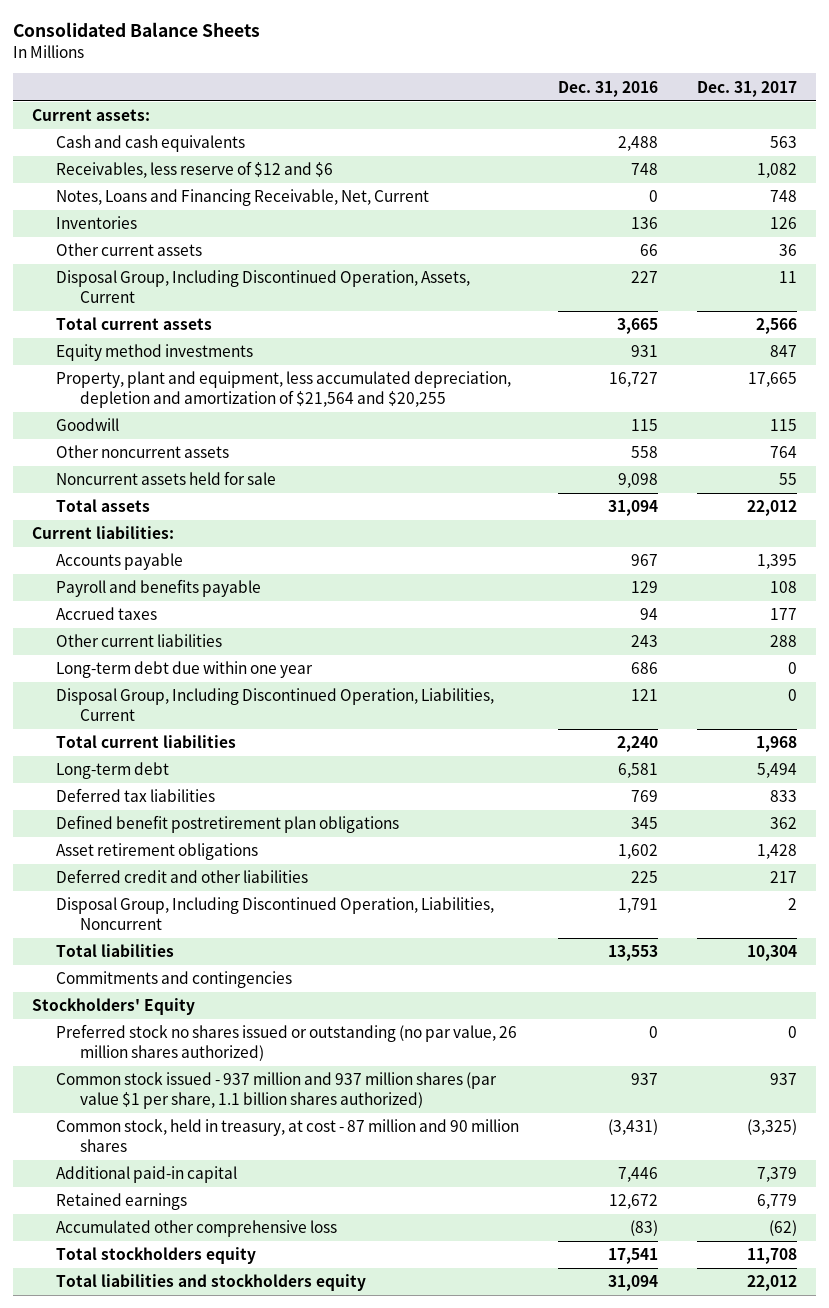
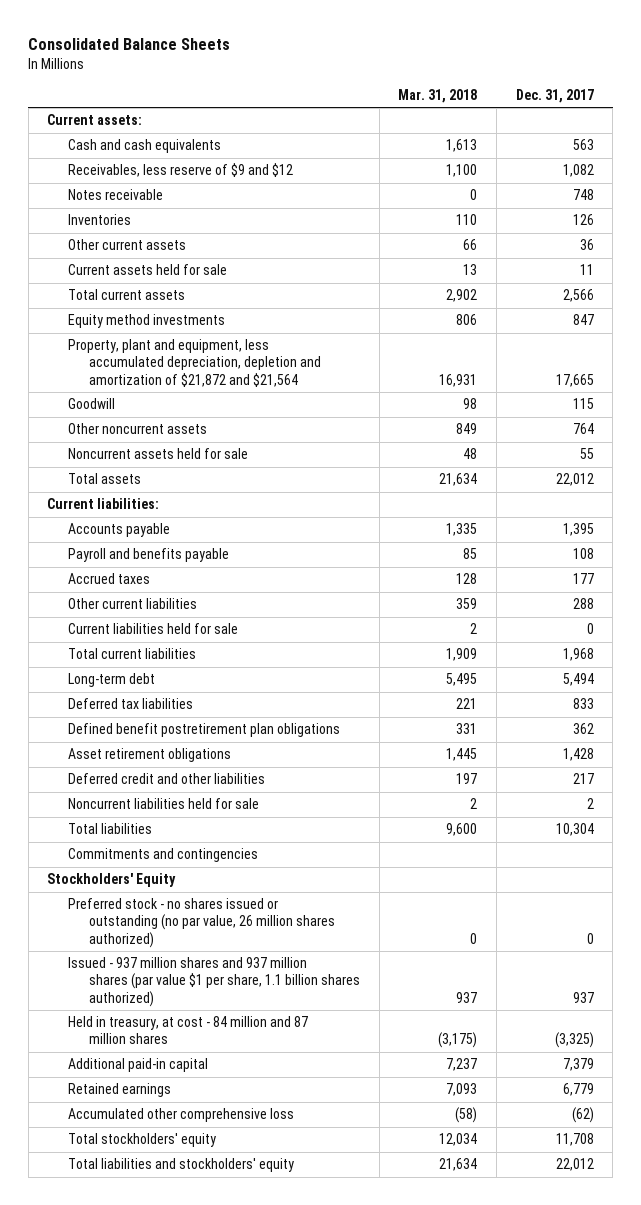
[557,80,658,97] Dec. 31, 2016 -> none
none -> [398,89,478,104] Mar. 31, 2018
[56,161,334,179] Receivables, less reserve of $12 and $6 -> [68,163,294,178] Receivables, less reserve of $9 and $12
[56,189,430,207] Notes, Loans and Financing Receivable, Net, Current -> [68,189,164,201] Notes receivable
[56,270,471,303] Disposal Group, Including Discontinued Operation, Assets, Current -> [68,264,228,276] Current assets held for sale
[56,371,512,408] Property, plant and equipment, less accumulated depreciation, depletion and amortization of $21,564 and $20,255 -> [68,339,322,387] Property, plant and equipment, less accumulated depreciation, depletion and amortization of $21,872 and $21,564
[56,661,314,679] Long-term debt due within one year -> none
[56,688,495,721] Disposal Group, Including Discontinued Operation, Liabilities, Current -> [68,623,239,635] Current liabilities held for sale
[56,897,495,930] Disposal Group, Including Discontinued Operation, Liabilities, Noncurrent -> [68,798,260,810] Noncurrent liabilities held for sale
[56,1024,518,1061] Preferred stock no shares issued or outstanding (no par value, 26 million shares authorized) -> [68,898,336,948] Preferred stock - no shares issued or outstanding (no par value, 26 million shares authorized)
[56,1072,498,1109] Common stock issued - 937 million and 937 million shares (par value $1 per share, 1.1 billion shares authorized) -> [68,957,361,1007] Issued - 937 million shares and 937 million shares (par value $1 per share, 1.1 billion shares authorized)
[56,1119,520,1152] Common stock, held in treasury, at cost - 87 million and 90 million shares -> [68,1016,309,1045] Held in treasury, at cost - 84 million and 87 million shares
[56,1247,257,1265] Total stockholders equity -> [68,1133,217,1148] Total stockholders' equity
[56,1274,367,1292] Total liabilities and stockholders equity -> [68,1158,295,1173] Total liabilities and stockholders' equity

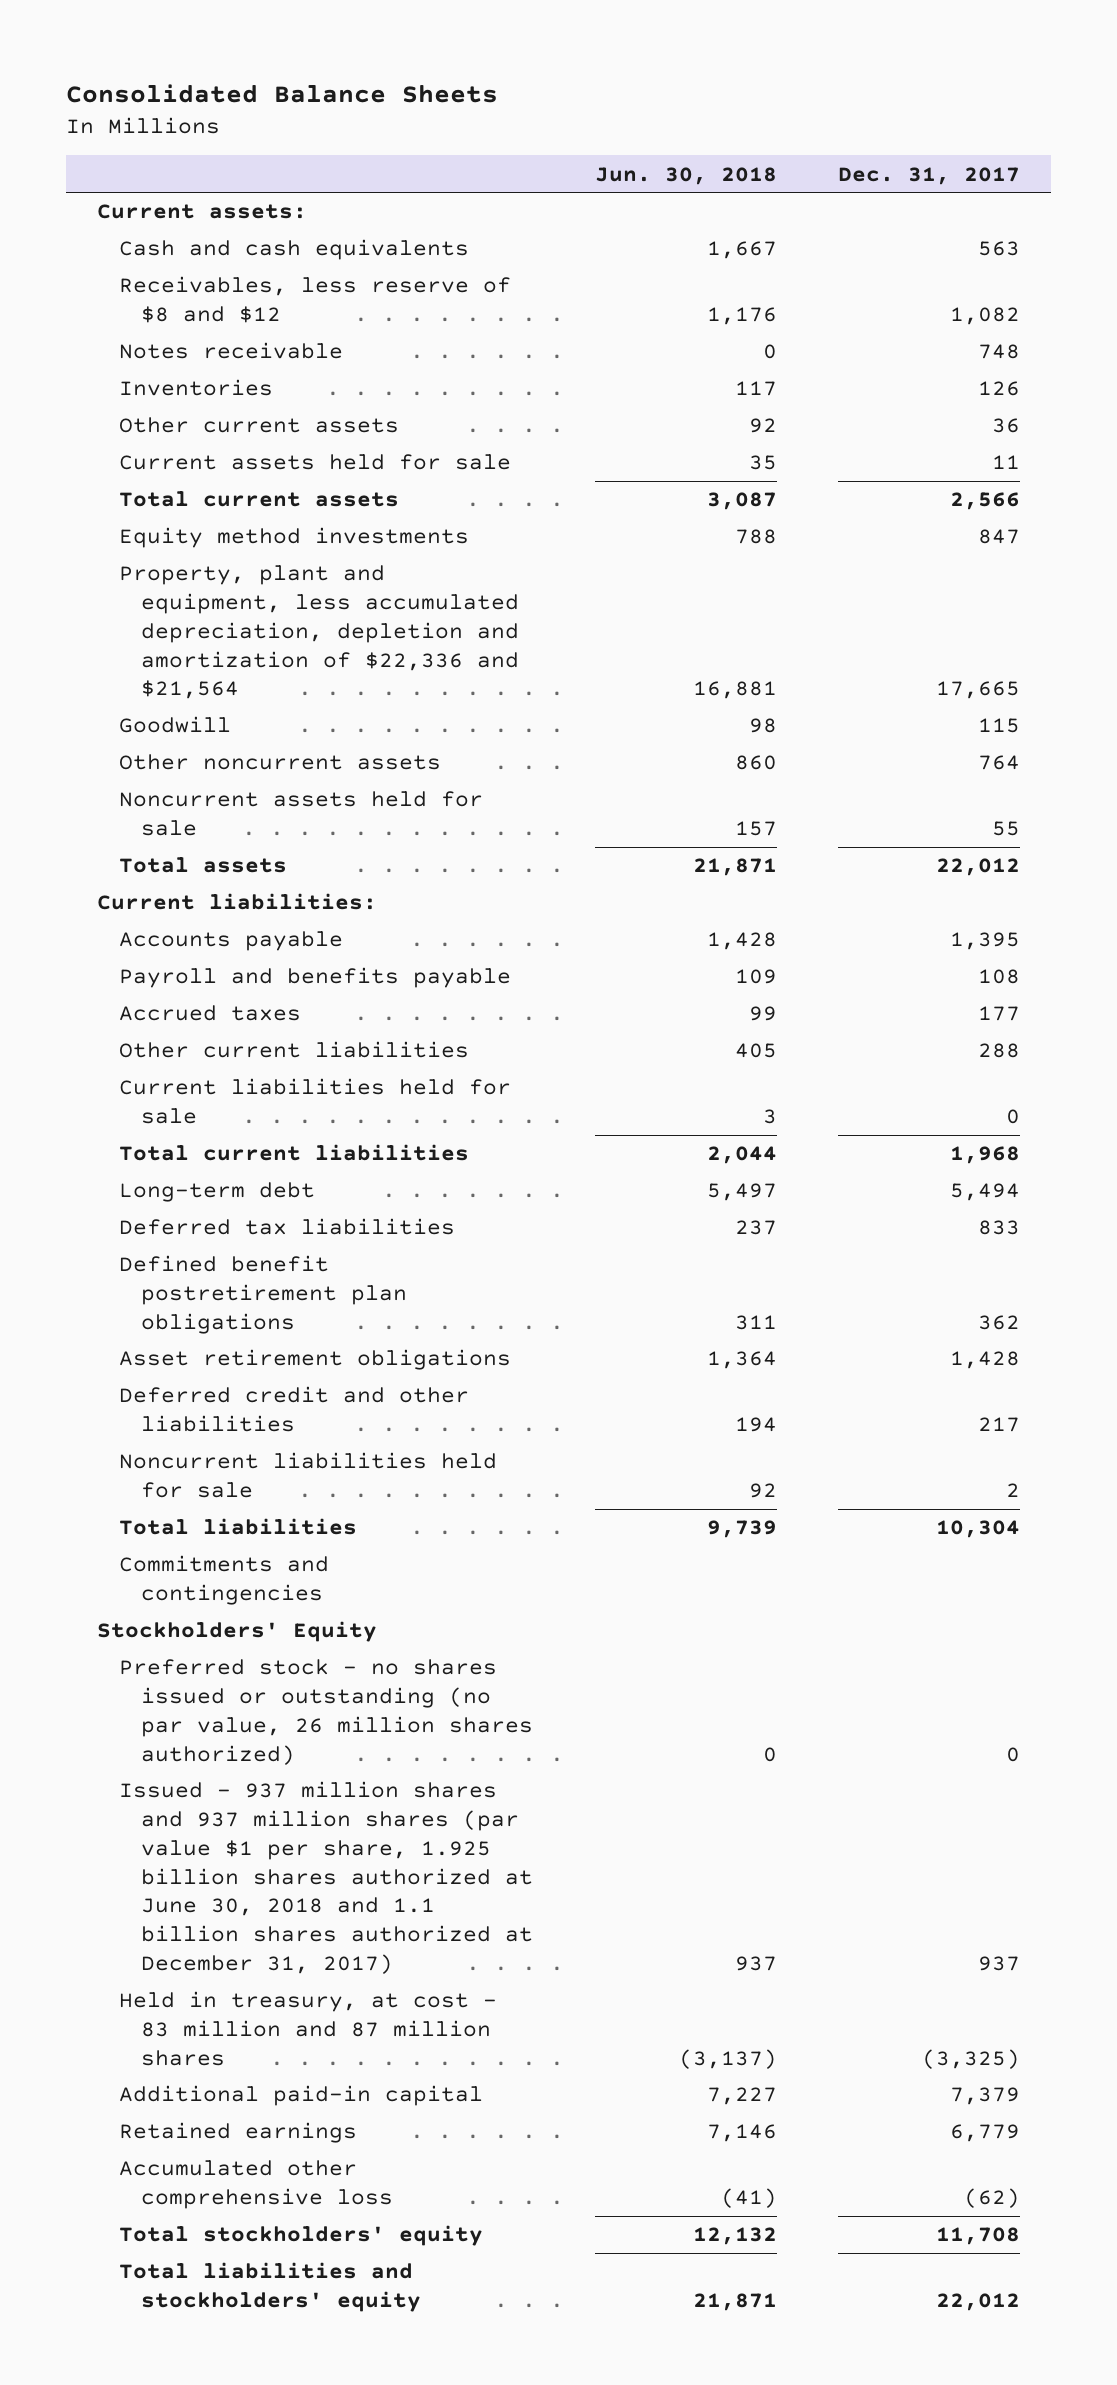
[398,89,478,104] Mar. 31, 2018 -> none
none -> [594,166,777,185] Jun. 30, 2018
[68,163,294,178] Receivables, less reserve of $9 and $12 -> [119,276,512,323] Receivables, less reserve of $8 and $12
[68,339,322,387] Property, plant and equipment, less accumulated depreciation, depletion and amortization of $21,872 and $21,564 -> [119,565,520,700] Property, plant and equipment, less accumulated depreciation, depletion and amortization of $22,336 and $21,564
[68,957,361,1007] Issued - 937 million shares and 937 million shares (par value $1 per share, 1.1 billion shares authorized) -> [119,1781,534,1974] Issued - 937 million shares and 937 million shares (par value $1 per share, 1.925 billion shares authorized at June 30, 2018 and 1.1 billion shares authorized at December 31, 2017)
[68,1016,309,1045] Held in treasury, at cost - 84 million and 87 million shares -> [119,1991,498,2066] Held in treasury, at cost - 83 million and 87 million shares

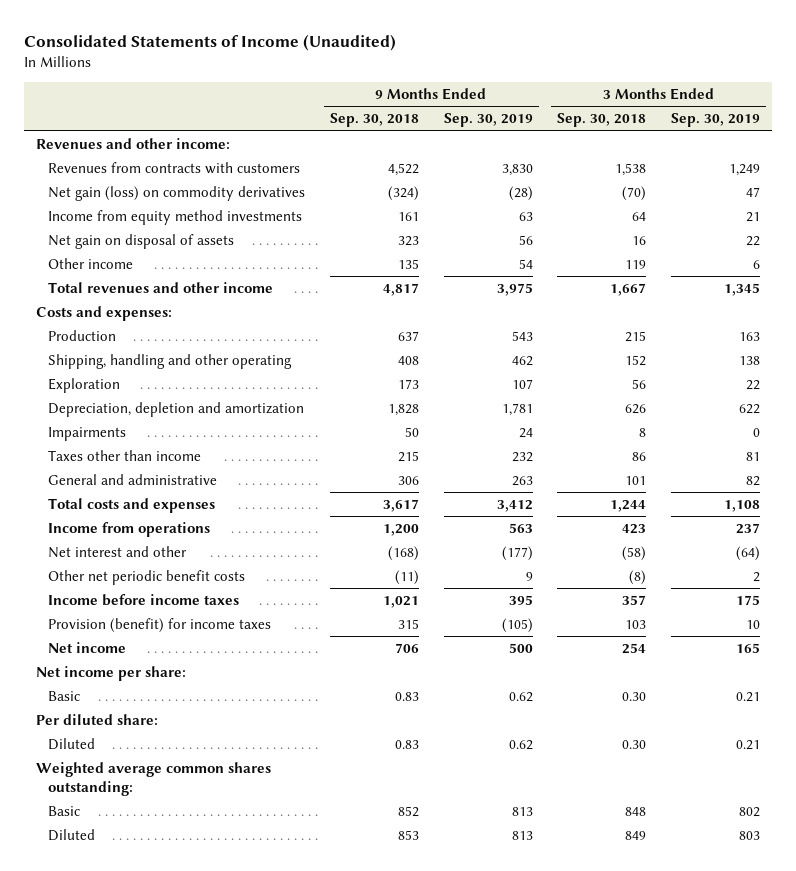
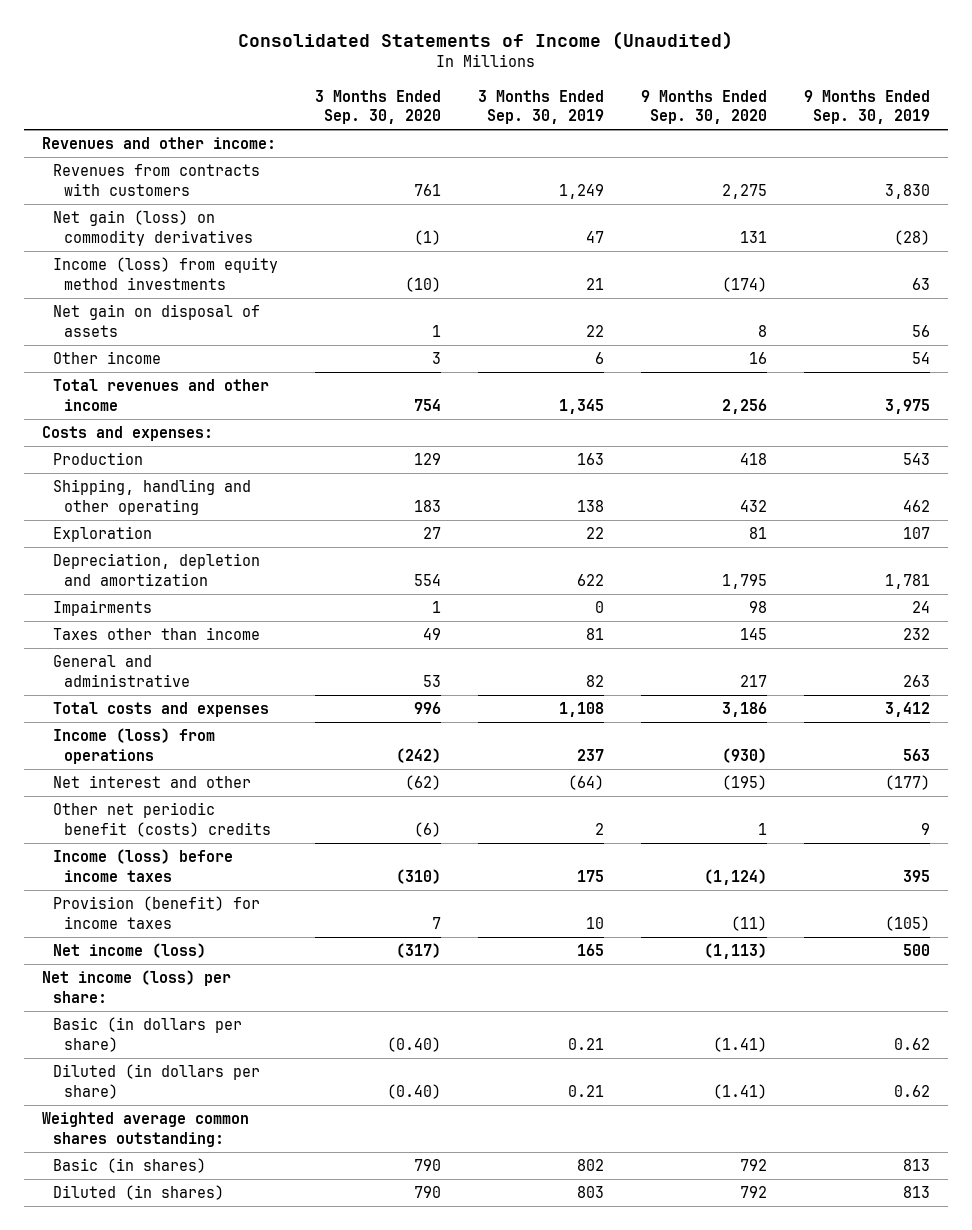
[329,113,419,128] Sep. 30, 2018 -> none
[557,113,647,128] Sep. 30, 2018 -> none
none -> [315,89,442,125] 3 Months Ended Sep. 30, 2020
none -> [640,89,767,125] 9 Months Ended Sep. 30, 2020
[48,209,303,225] Income from equity method investments -> [53,257,279,290] Income (loss) from equity method investments
[48,521,211,537] Income from operations -> [53,728,216,764] Income (loss) from operations
[48,569,246,585] Other net periodic benefit costs -> [53,802,272,837] Other net periodic benefit (costs) credits
[48,593,240,606] Income before income taxes -> [53,849,234,882] Income (loss) before income taxes
[35,713,158,725] Per diluted share: -> none
[48,641,127,653] Net income -> [53,943,207,959] Net income (loss)
[35,665,186,681] Net income per share: -> [42,970,232,1003] Net income (loss) per share:
[48,690,81,701] Basic -> [53,1017,243,1052] Basic (in dollars per share)
[48,737,96,750] Diluted -> [53,1064,261,1099] Diluted (in dollars per share)
[48,805,81,816] Basic -> [53,1158,207,1174] Basic (in shares)
[48,828,96,841] Diluted -> [53,1185,225,1201] Diluted (in shares)

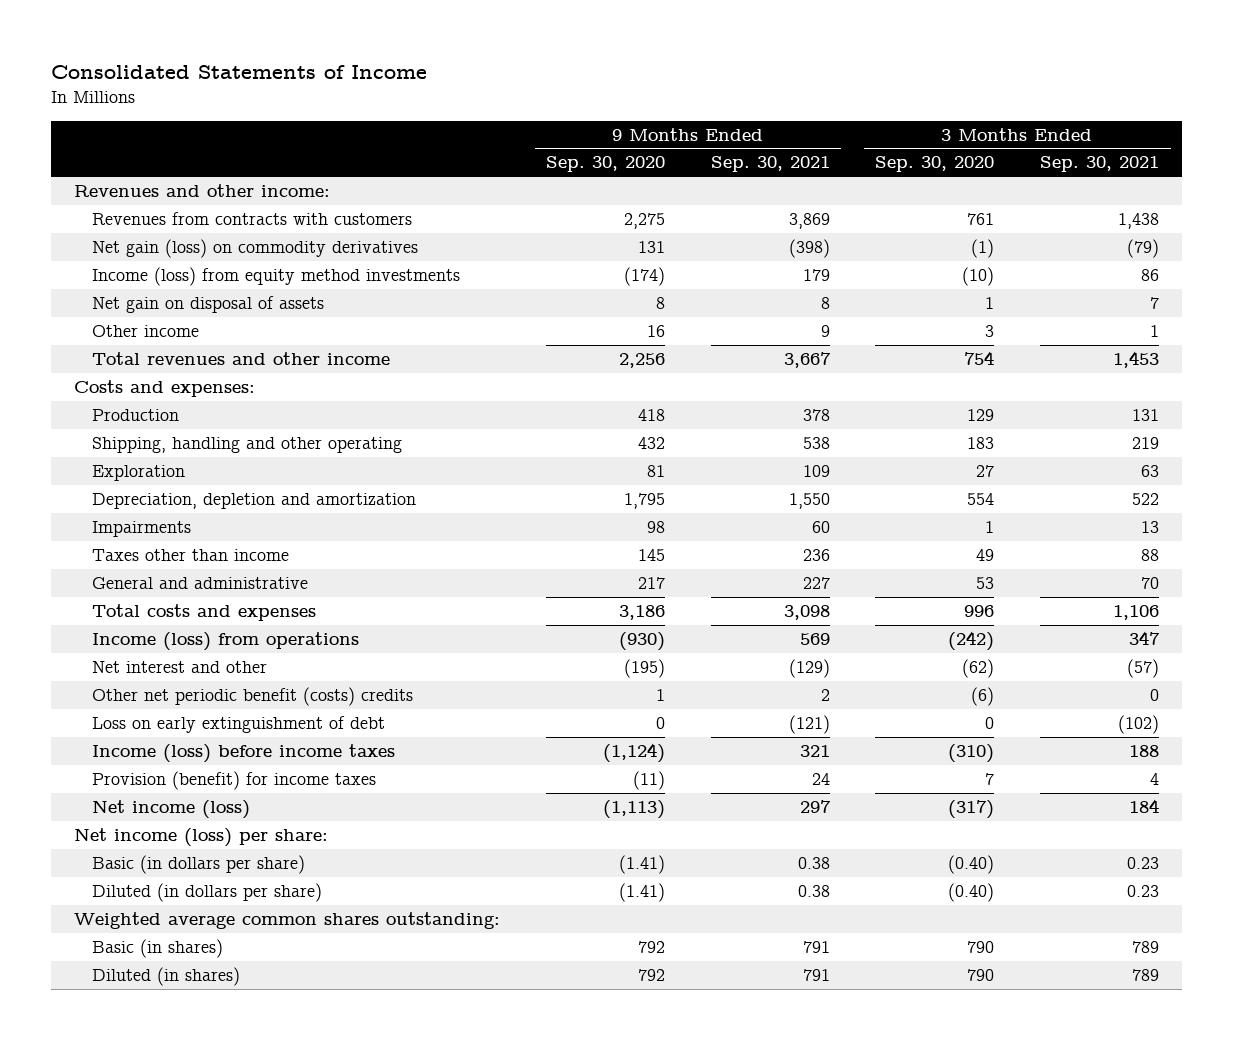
[237,31,733,51] Consolidated Statements of Income (Unaudited) -> [51,65,428,80] Consolidated Statements of Income
[477,89,604,125] 3 Months Ended Sep. 30, 2019 -> none
[803,89,930,125] 9 Months Ended Sep. 30, 2019 -> none
none -> [710,156,830,173] Sep. 30, 2021
none -> [1040,156,1160,173] Sep. 30, 2021
none -> [92,715,386,733] Loss on early extinguishment of debt

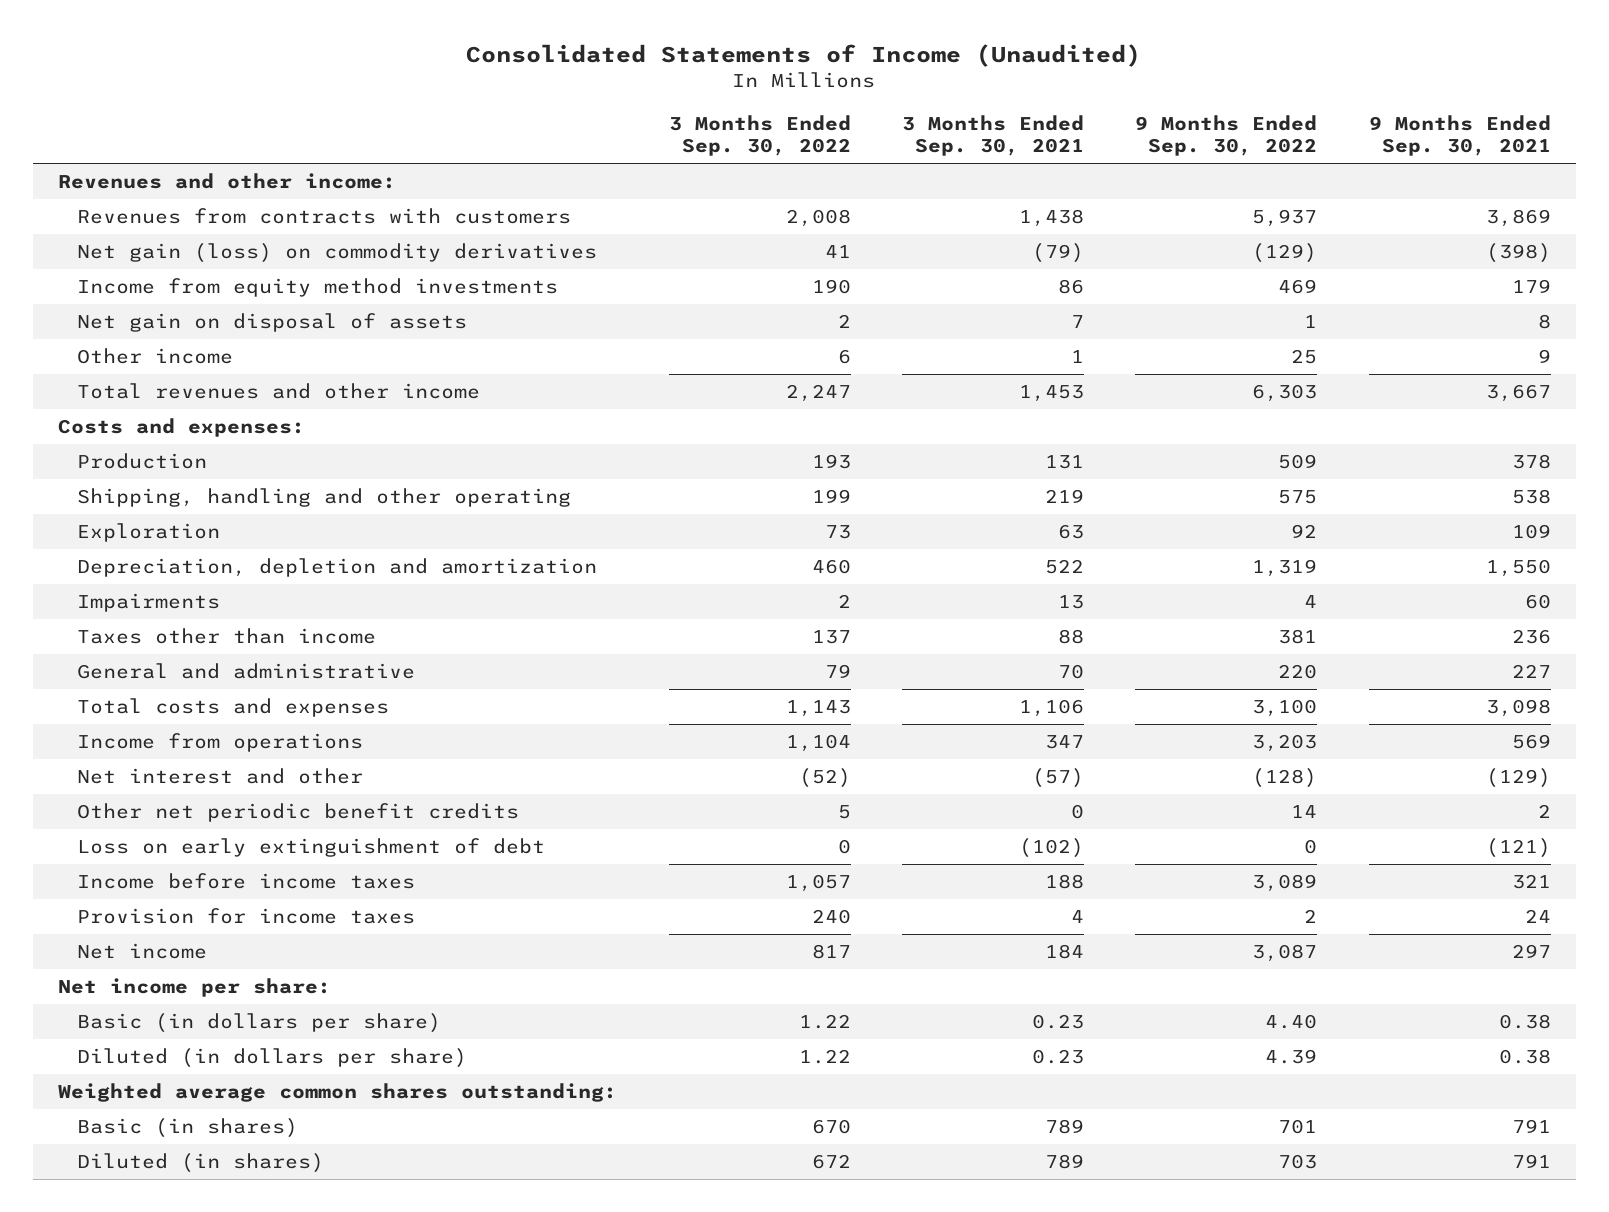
[51,65,428,80] Consolidated Statements of Income -> [466,43,1142,67] Consolidated Statements of Income (Unaudited)
[546,156,666,173] Sep. 30, 2020 -> none
[875,156,995,173] Sep. 30, 2020 -> none
none -> [668,114,851,157] 3 Months Ended Sep. 30, 2022
none -> [1135,114,1318,157] 9 Months Ended Sep. 30, 2022
[92,266,461,286] Income (loss) from equity method investments -> [76,278,558,298] Income from equity method investments
[92,631,360,651] Income (loss) from operations -> [76,733,363,753] Income from operations
[92,686,414,706] Other net periodic benefit (costs) credits -> [76,803,519,823] Other net periodic benefit credits
[92,743,396,763] Income (loss) before income taxes -> [76,873,415,890] Income before income taxes
[92,770,377,790] Provision (benefit) for income taxes -> [76,908,415,925] Provision for income taxes
[92,799,251,819] Net income (loss) -> [76,943,207,960] Net income
[74,827,329,847] Net income (loss) per share: -> [58,978,332,998] Net income per share:

